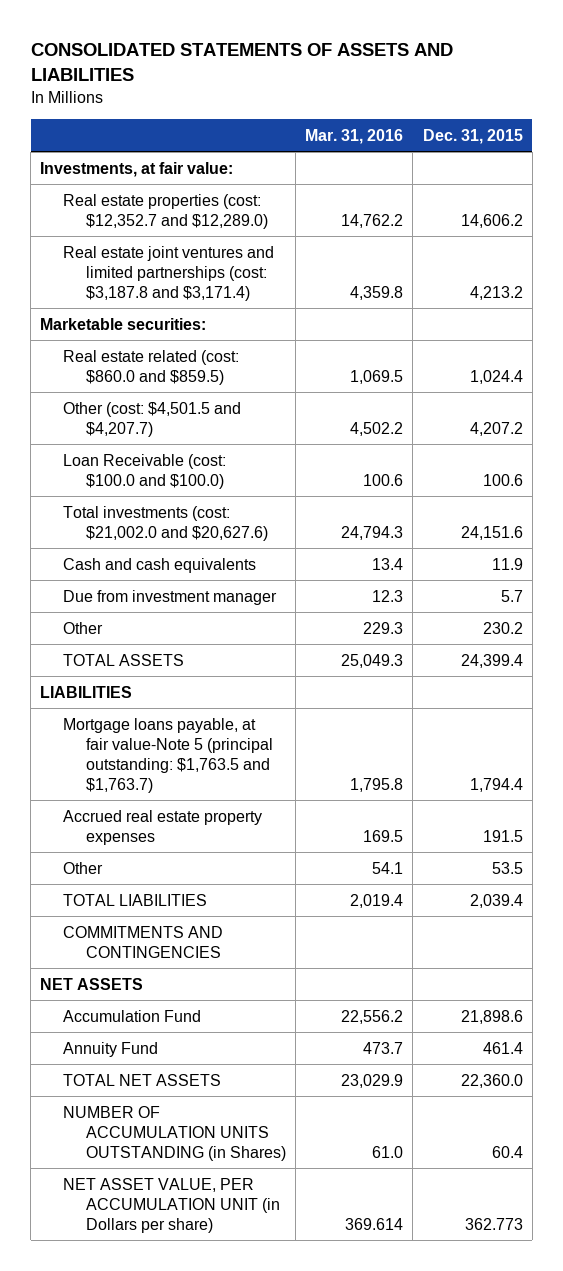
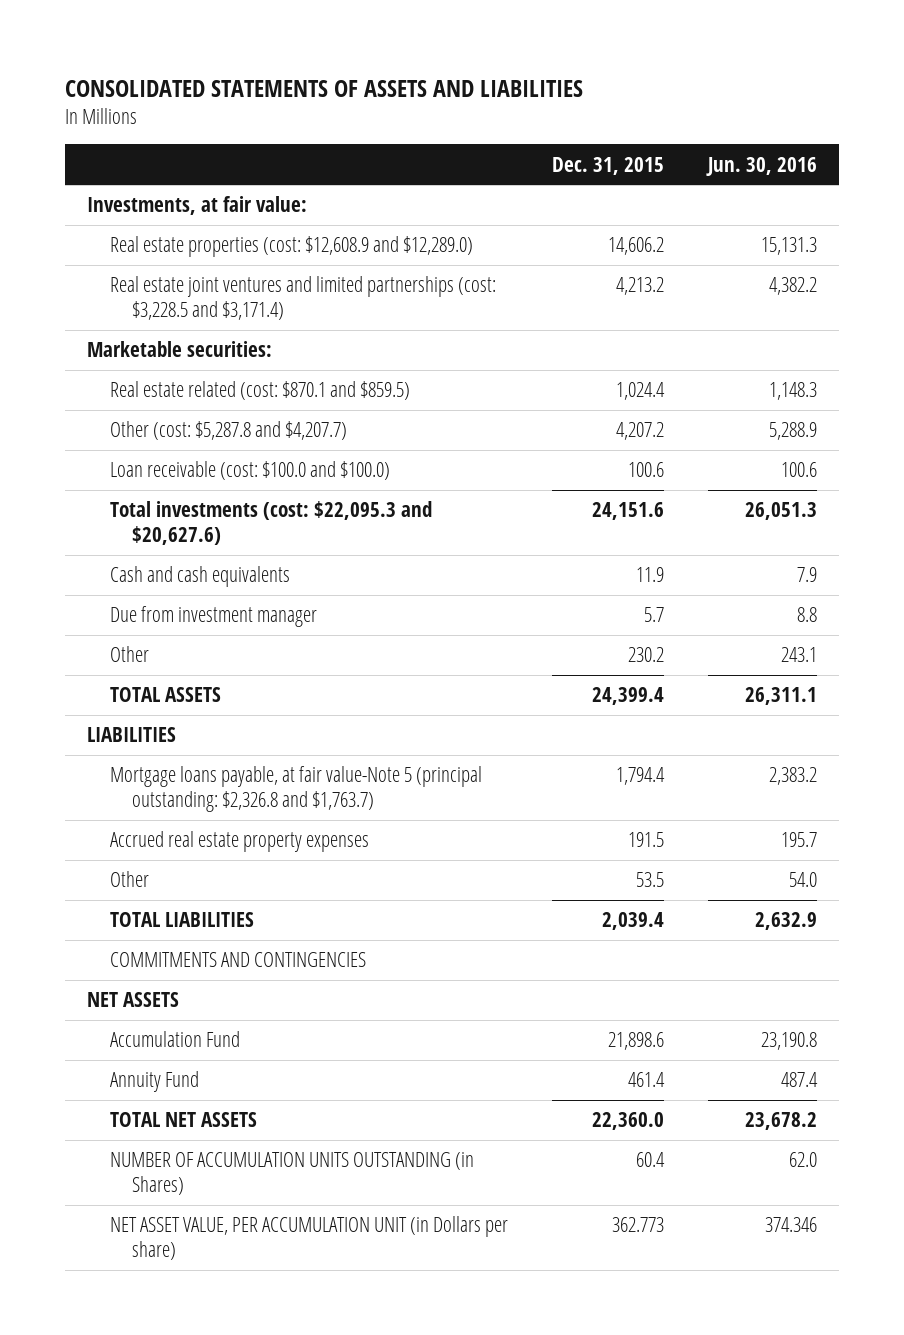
[305,128,404,144] Mar. 31, 2016 -> none
none -> [705,156,817,176] Jun. 30, 2016
[63,193,269,229] Real estate properties (cost: $12,352.7 and $12,289.0) -> [109,236,473,258] Real estate properties (cost: $12,608.9 and $12,289.0)
[63,245,275,301] Real estate joint ventures and limited partnerships (cost: $3,187.8 and $3,171.4) -> [109,276,496,321] Real estate joint ventures and limited partnerships (cost: $3,228.5 and $3,171.4)
[63,349,240,385] Real estate related (cost: $860.0 and $859.5) -> [109,381,410,401] Real estate related (cost: $870.1 and $859.5)
[63,401,242,437] Other (cost: $4,501.5 and $4,207.7) -> [109,421,347,441] Other (cost: $5,287.8 and $4,207.7)
[63,453,227,489] Loan Receivable (cost: $100.0 and $100.0) -> [109,461,390,481] Loan receivable (cost: $100.0 and $100.0)
[63,505,269,541] Total investments (cost: $21,002.0 and $20,627.6) -> [109,501,432,546] Total investments (cost: $22,095.3 and $20,627.6)
[63,717,274,793] Mortgage loans payable, at fair value-Note 5 (principal outstanding: $1,763.5 and $1,763.7) -> [109,766,482,813] Mortgage loans payable, at fair value-Note 5 (principal outstanding: $2,326.8 and $1,763.7)

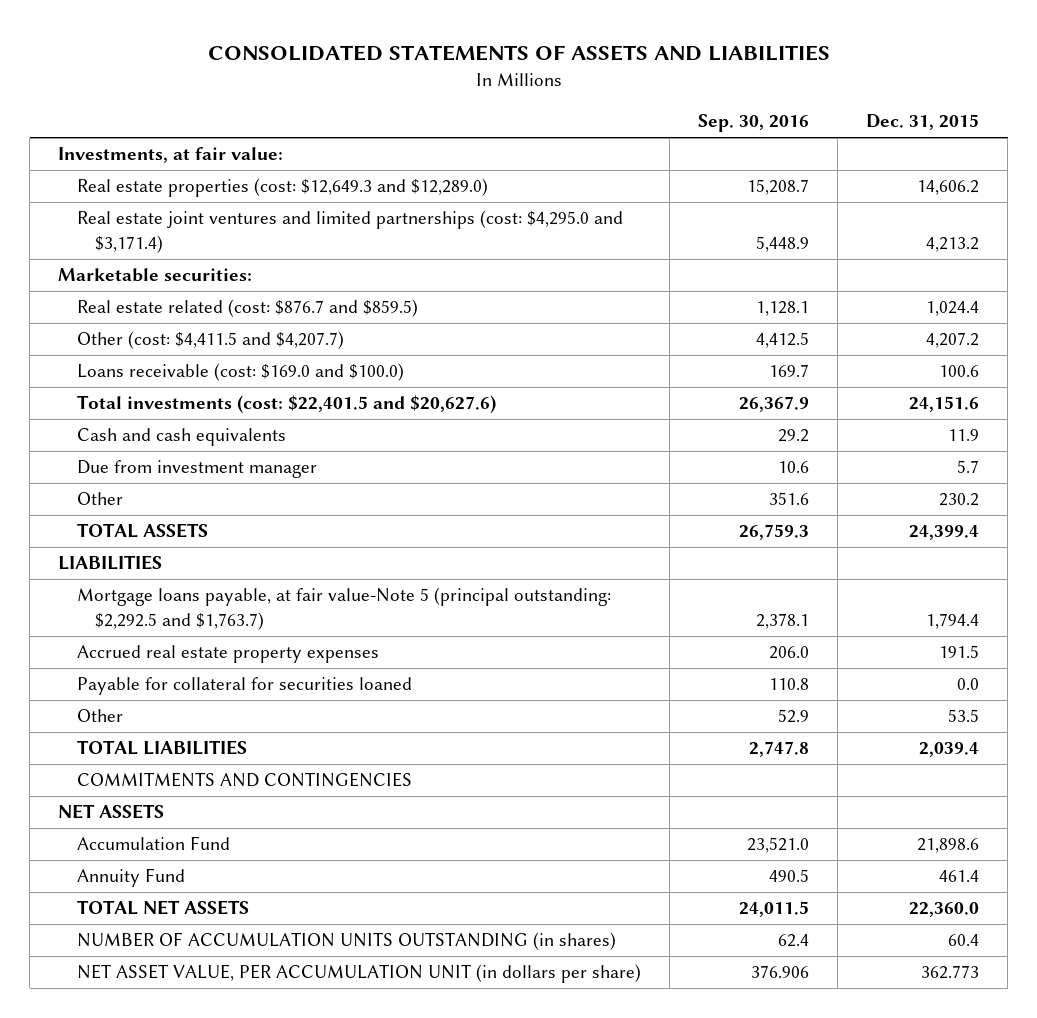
[705,156,817,176] Jun. 30, 2016 -> none
none -> [697,114,809,133] Sep. 30, 2016
[109,236,473,258] Real estate properties (cost: $12,608.9 and $12,289.0) -> [76,178,488,198] Real estate properties (cost: $12,649.3 and $12,289.0)
[109,276,496,321] Real estate joint ventures and limited partnerships (cost: $3,228.5 and $3,171.4) -> [76,210,623,254] Real estate joint ventures and limited partnerships (cost: $4,295.0 and $3,171.4)
[109,381,410,401] Real estate related (cost: $870.1 and $859.5) -> [76,299,418,318] Real estate related (cost: $876.7 and $859.5)
[109,421,347,441] Other (cost: $5,287.8 and $4,207.7) -> [76,331,344,350] Other (cost: $4,411.5 and $4,207.7)
[109,461,390,481] Loan receivable (cost: $100.0 and $100.0) -> [76,363,404,382] Loans receivable (cost: $169.0 and $100.0)
[109,501,432,546] Total investments (cost: $22,095.3 and $20,627.6) -> [76,395,496,414] Total investments (cost: $22,401.5 and $20,627.6)
[109,766,482,813] Mortgage loans payable, at fair value-Note 5 (principal outstanding: $2,326.8 and $1,763.7) -> [76,587,611,631] Mortgage loans payable, at fair value-Note 5 (principal outstanding: $2,292.5 and $1,763.7)
none -> [76,677,412,696] Payable for collateral for securities loaned
[109,1152,474,1196] NUMBER OF ACCUMULATION UNITS OUTSTANDING (in Shares) -> [76,932,616,951] NUMBER OF ACCUMULATION UNITS OUTSTANDING (in shares)
[109,1216,508,1261] NET ASSET VALUE, PER ACCUMULATION UNIT (in Dollars per share) -> [76,964,641,984] NET ASSET VALUE, PER ACCUMULATION UNIT (in dollars per share)

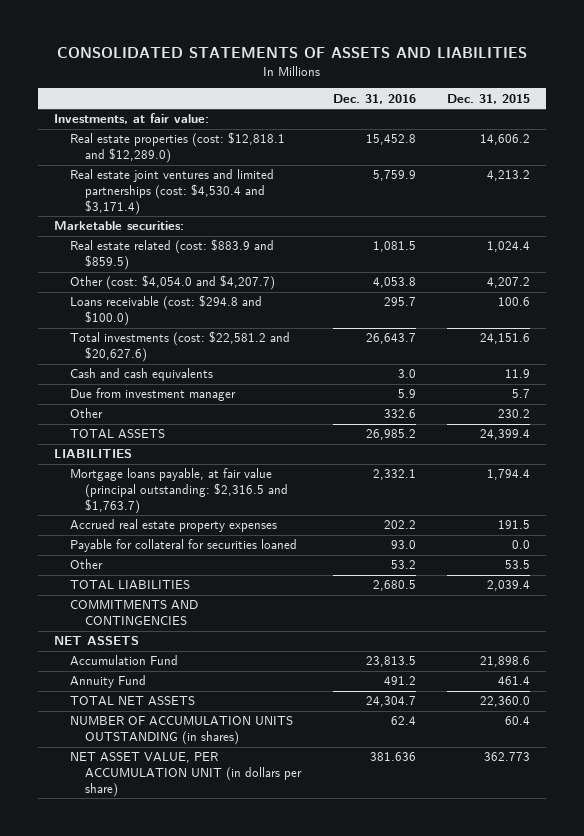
[697,114,809,133] Sep. 30, 2016 -> none
none -> [332,93,416,104] Dec. 31, 2016
[76,178,488,198] Real estate properties (cost: $12,649.3 and $12,289.0) -> [69,132,285,164] Real estate properties (cost: $12,818.1 and $12,289.0)
[76,210,623,254] Real estate joint ventures and limited partnerships (cost: $4,295.0 and $3,171.4) -> [69,169,274,215] Real estate joint ventures and limited partnerships (cost: $4,530.4 and $3,171.4)
[76,299,418,318] Real estate related (cost: $876.7 and $859.5) -> [69,239,274,271] Real estate related (cost: $883.9 and $859.5)
[76,331,344,350] Other (cost: $4,411.5 and $4,207.7) -> [69,275,275,291] Other (cost: $4,054.0 and $4,207.7)
[76,363,404,382] Loans receivable (cost: $169.0 and $100.0) -> [69,295,262,327] Loans receivable (cost: $294.8 and $100.0)
[76,395,496,414] Total investments (cost: $22,401.5 and $20,627.6) -> [69,331,290,363] Total investments (cost: $22,581.2 and $20,627.6)
[76,587,611,631] Mortgage loans payable, at fair value-Note 5 (principal outstanding: $2,292.5 and $1,763.7) -> [69,468,289,514] Mortgage loans payable, at fair value (principal outstanding: $2,316.5 and $1,763.7)

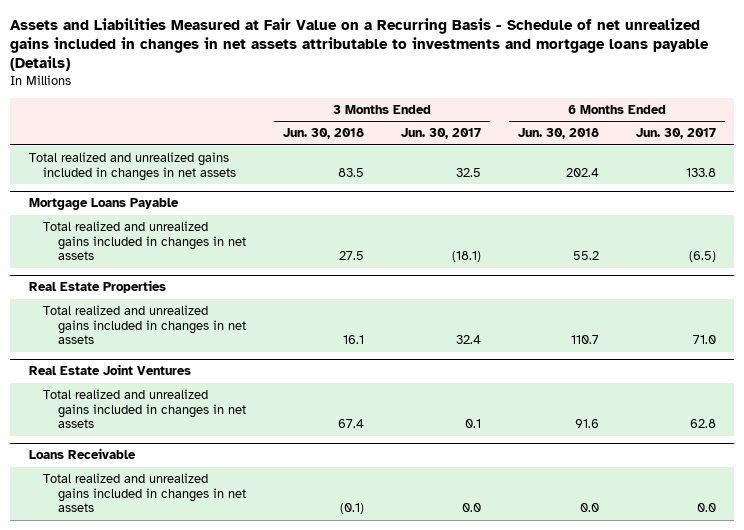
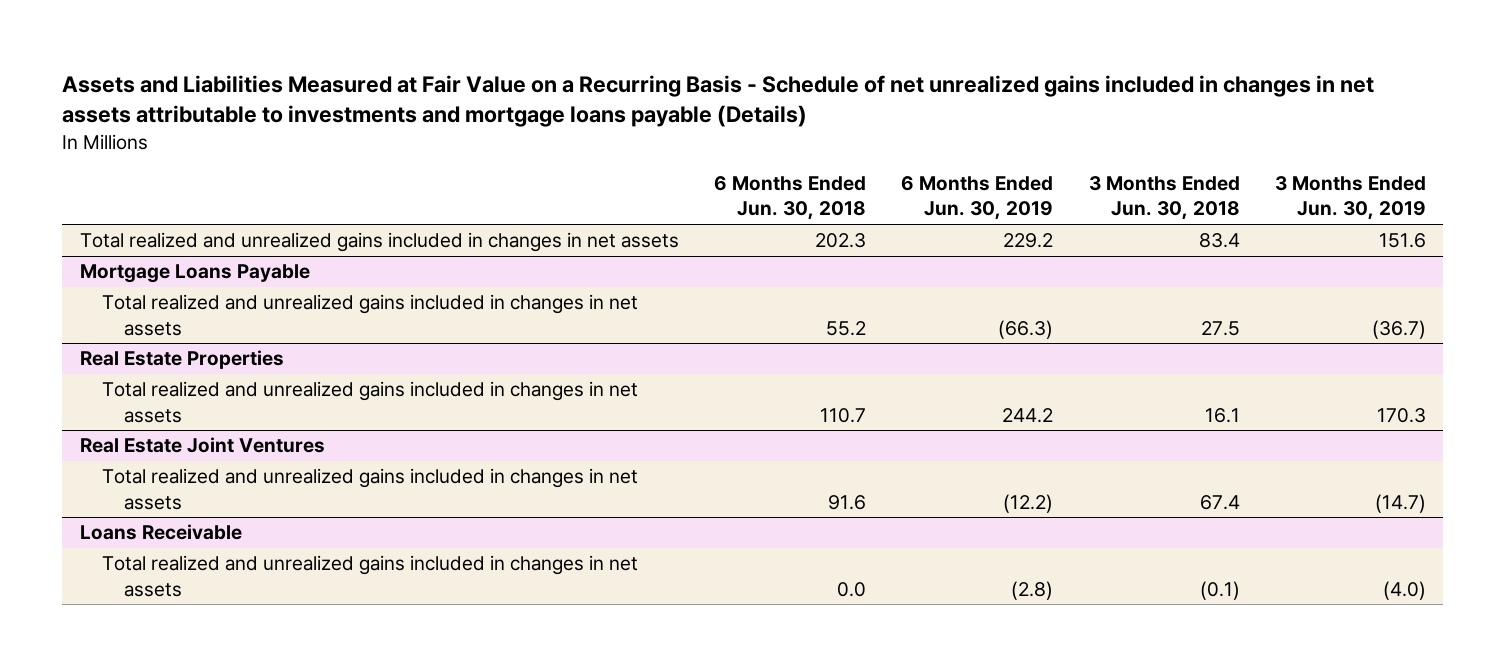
[400,128,481,140] Jun. 30, 2017 -> none
[635,128,716,140] Jun. 30, 2017 -> none
none -> [901,176,1054,221] 6 Months Ended Jun. 30, 2019
none -> [1274,176,1426,221] 3 Months Ended Jun. 30, 2019
[338,167,365,177] 83.5 -> [1198,233,1240,249] 83.4
[565,167,599,177] 202.4 -> [815,233,867,249] 202.3

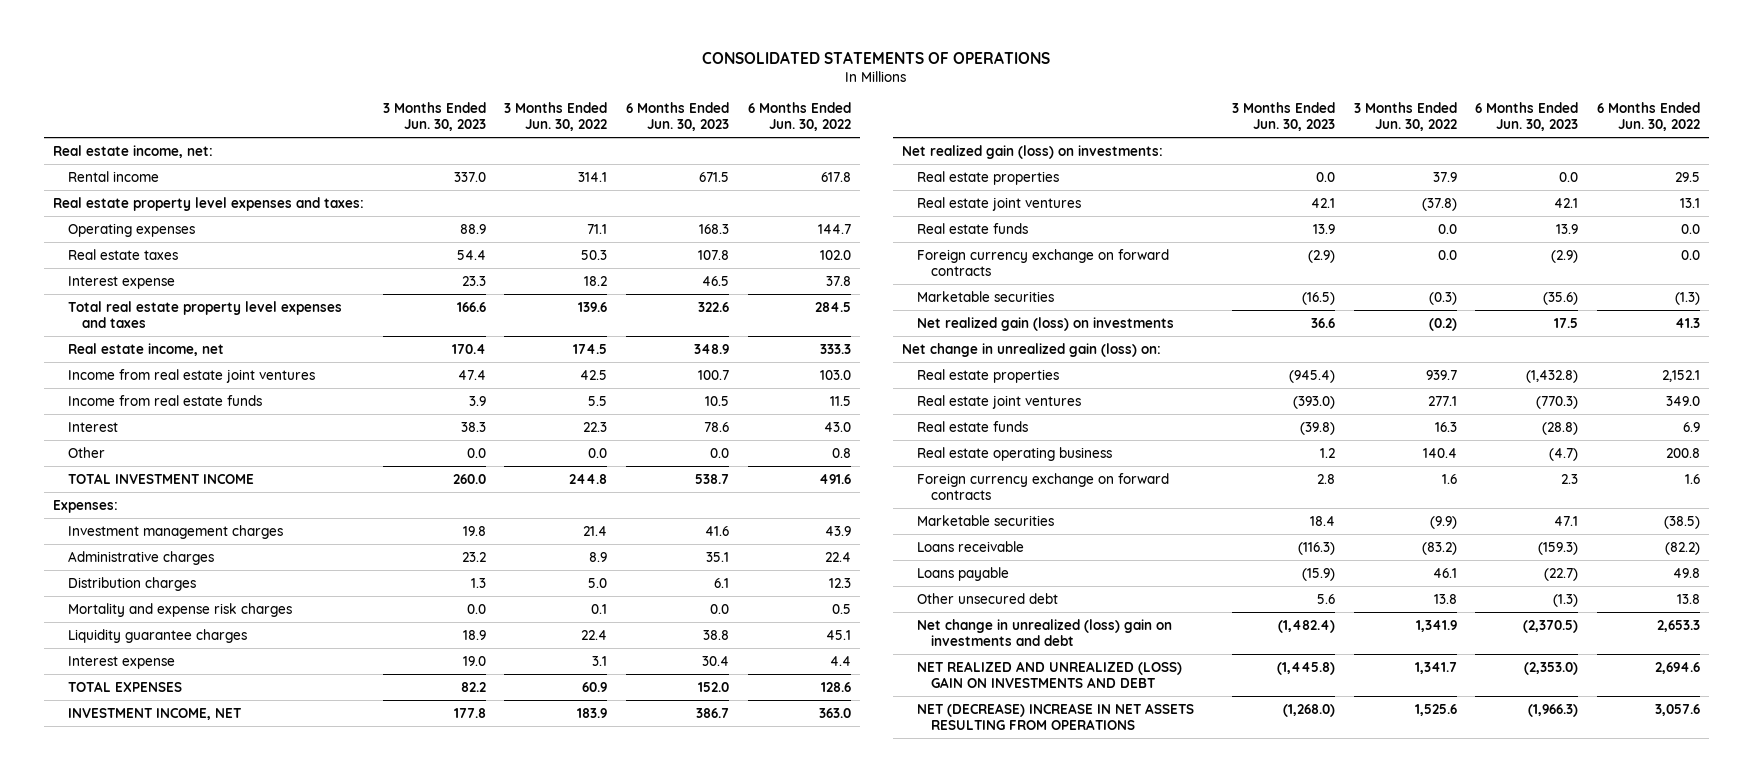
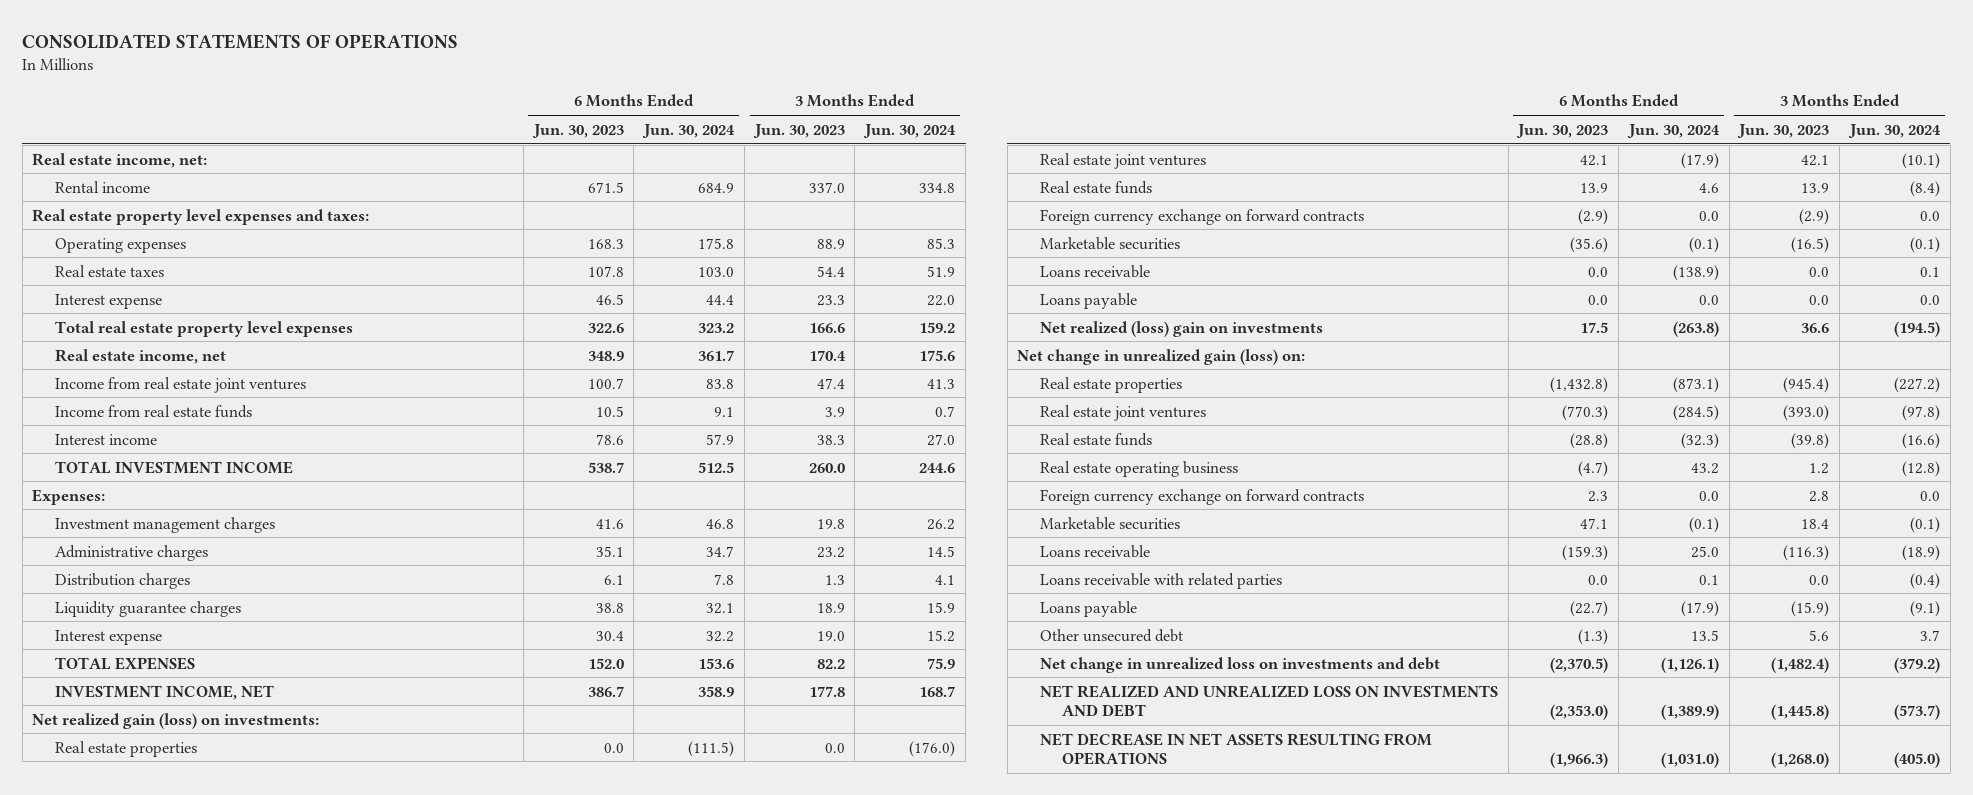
[504,102,608,132] 3 Months Ended Jun. 30, 2022 -> none
[747,102,851,132] 6 Months Ended Jun. 30, 2022 -> none
none -> [642,123,736,138] Jun. 30, 2024
none -> [863,123,957,138] Jun. 30, 2024
[67,300,342,328] Total real estate property level expenses and taxes -> [54,320,353,337] Total real estate property level expenses
[67,446,105,458] Other -> none
[67,421,118,432] Interest -> [54,433,157,445] Interest income
[67,602,292,617] Mortality and expense risk charges -> none
none -> [1039,264,1150,278] Loans receivable
none -> [1039,292,1137,309] Loans payable
[916,316,1174,331] Net realized gain (loss) on investments -> [1039,320,1323,337] Net realized (loss) gain on investments
none -> [1039,572,1282,589] Loans receivable with related parties
[916,618,1172,646] Net change in unrealized (loss) gain on investments and debt -> [1039,656,1440,673] Net change in unrealized loss on investments and debt
[916,660,1182,688] NET REALIZED AND UNREALIZED (LOSS) GAIN ON INVESTMENTS AND DEBT -> [1039,684,1498,718] NET REALIZED AND UNREALIZED LOSS ON INVESTMENTS AND DEBT
[916,702,1194,730] NET (DECREASE) INCREASE IN NET ASSETS RESULTING FROM OPERATIONS -> [1039,732,1432,766] NET DECREASE IN NET ASSETS RESULTING FROM OPERATIONS

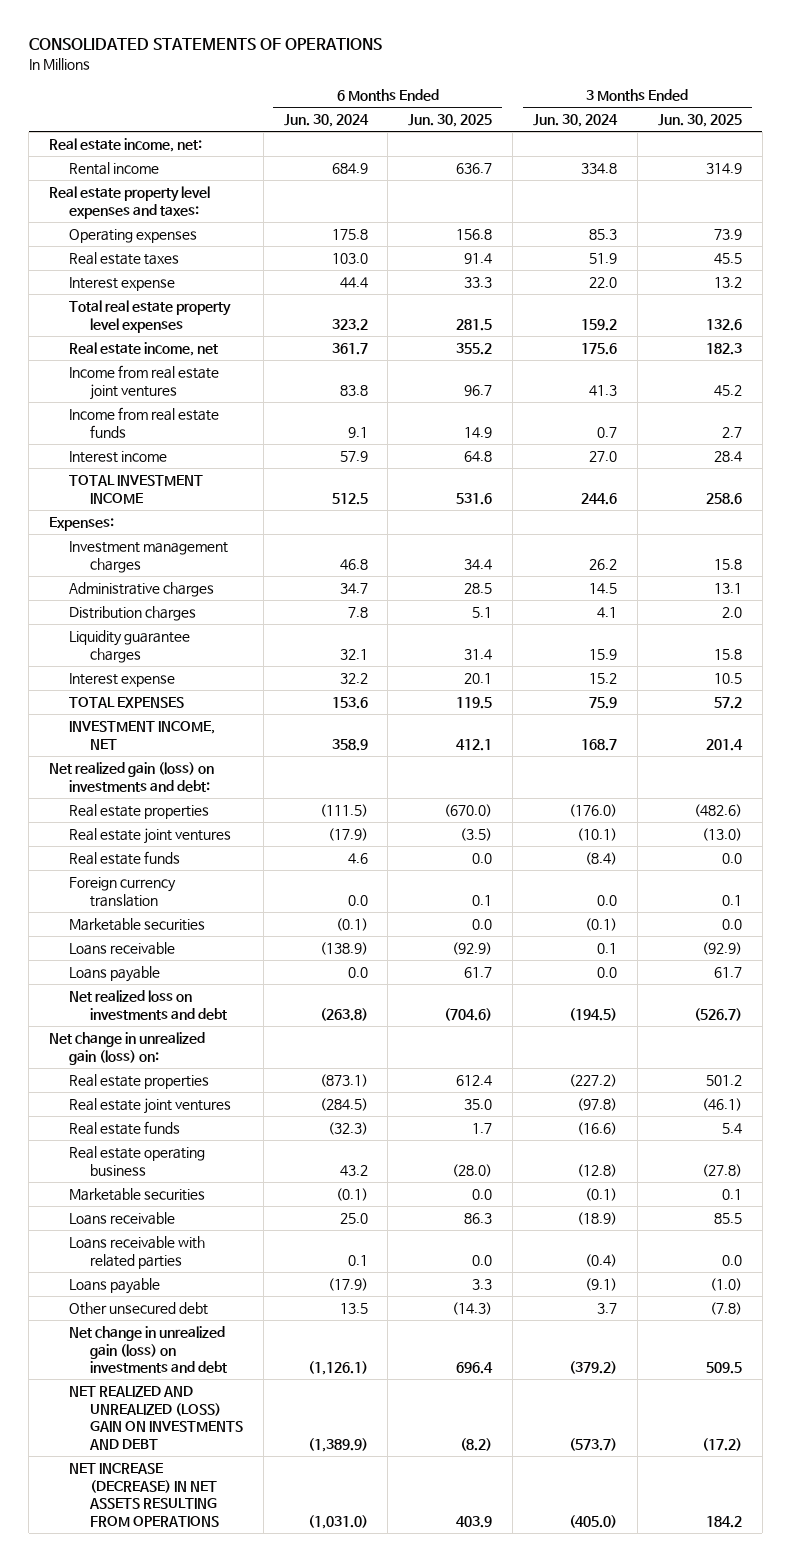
[531,123,624,138] Jun. 30, 2023 -> none
[752,123,845,138] Jun. 30, 2023 -> none
none -> [408,114,493,128] Jun. 30, 2025
none -> [657,114,742,128] Jun. 30, 2025
[32,712,320,729] Net realized gain (loss) on investments: -> [48,762,214,792] Net realized gain (loss) on investments and debt:
[1039,208,1364,225] Foreign currency exchange on forward contracts -> none
none -> [69,877,177,907] Foreign currency translation
[1039,320,1323,337] Net realized (loss) gain on investments -> [69,990,227,1020] Net realized loss on investments and debt
[1039,488,1364,505] Foreign currency exchange on forward contracts -> none
[1039,656,1440,673] Net change in unrealized loss on investments and debt -> [69,1326,227,1374] Net change in unrealized gain (loss) on investments and debt
[1039,684,1498,718] NET REALIZED AND UNREALIZED LOSS ON INVESTMENTS AND DEBT -> [69,1386,243,1451] NET REALIZED AND UNREALIZED (LOSS) GAIN ON INVESTMENTS AND DEBT
[1039,732,1432,766] NET DECREASE IN NET ASSETS RESULTING FROM OPERATIONS -> [69,1463,219,1528] NET INCREASE (DECREASE) IN NET ASSETS RESULTING FROM OPERATIONS

